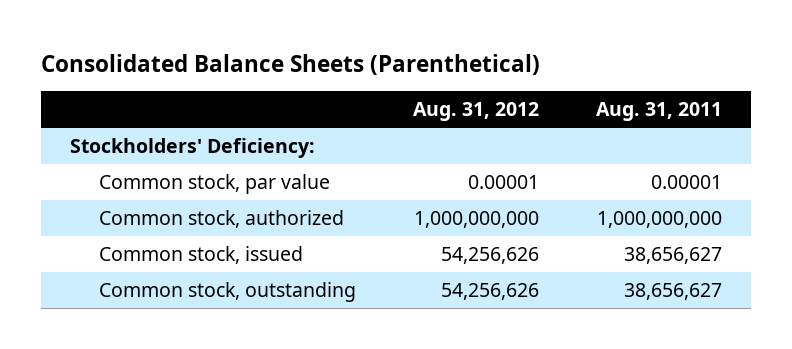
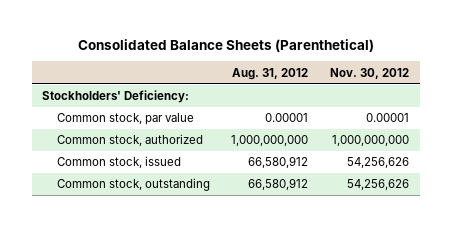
[596,102,723,122] Aug. 31, 2011 -> none
none -> [330,67,410,79] Nov. 30, 2012
[441,246,540,264] 54,256,626 -> [248,156,309,169] 66,580,912
[441,282,540,300] 54,256,626 -> [248,178,309,191] 66,580,912

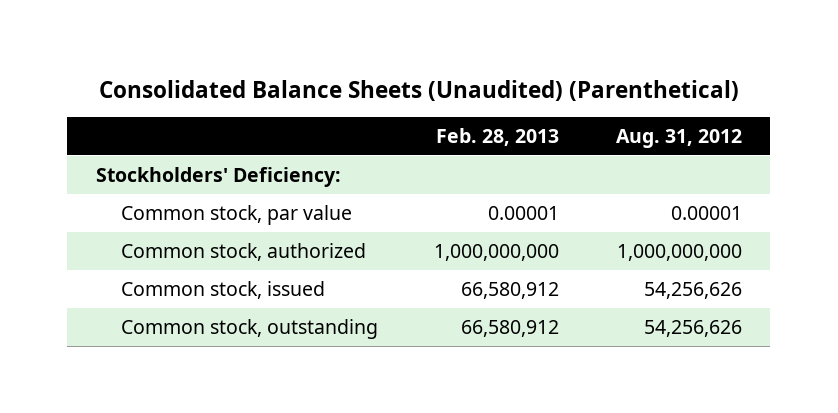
[77,38,374,52] Consolidated Balance Sheets (Parenthetical) -> [98,79,739,101] Consolidated Balance Sheets (Unaudited) (Parenthetical)
[330,67,410,79] Nov. 30, 2012 -> none
none -> [436,128,560,147] Feb. 28, 2013
[248,156,309,169] 66,580,912 -> [643,281,742,299] 54,256,626
[248,178,309,191] 66,580,912 -> [643,319,742,337] 54,256,626

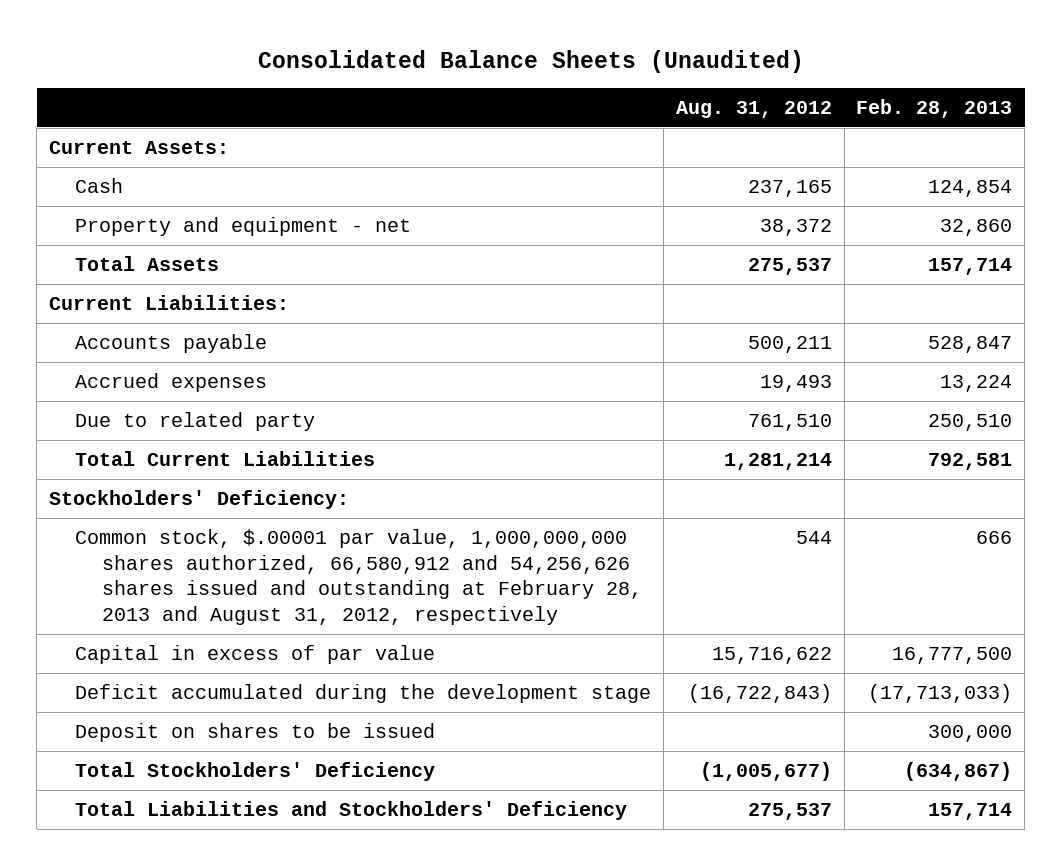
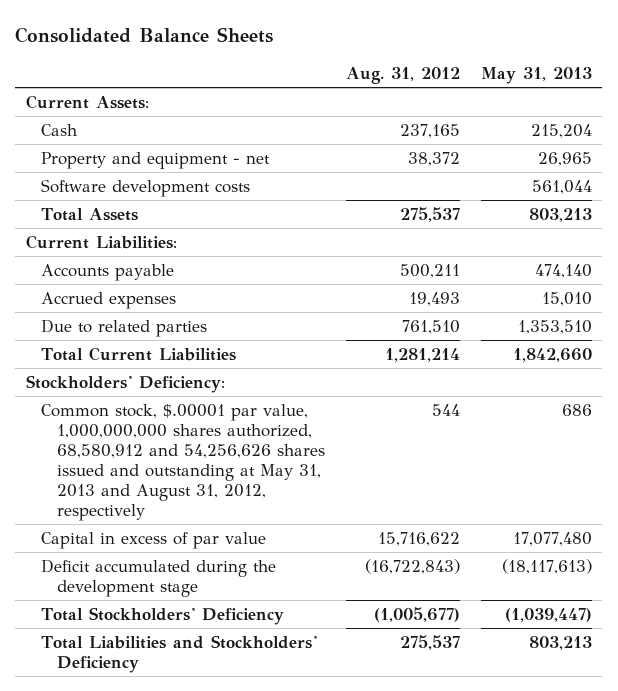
[257,49,804,73] Consolidated Balance Sheets (Unaudited) -> [15,26,274,43] Consolidated Balance Sheets
[856,98,1013,118] Feb. 28, 2013 -> none
none -> [480,67,592,85] May 31, 2013
none -> [41,179,251,198] Software development costs
[75,412,316,432] Due to related party -> [41,319,208,338] Due to related parties
[75,529,642,625] Common stock, $.00001 par value, 1,000,000,000 shares authorized, 66,580,912 and 54,256,626 shares issued and outstanding at February 28, 2013 and August 31, 2012, respectively -> [41,404,325,522] Common stock, $.00001 par value, 1,000,000,000 shares authorized, 68,580,912 and 54,256,626 shares issued and outstanding at May 31, 2013 and August 31, 2012, respectively
[75,723,436,743] Deposit on shares to be issued -> none

